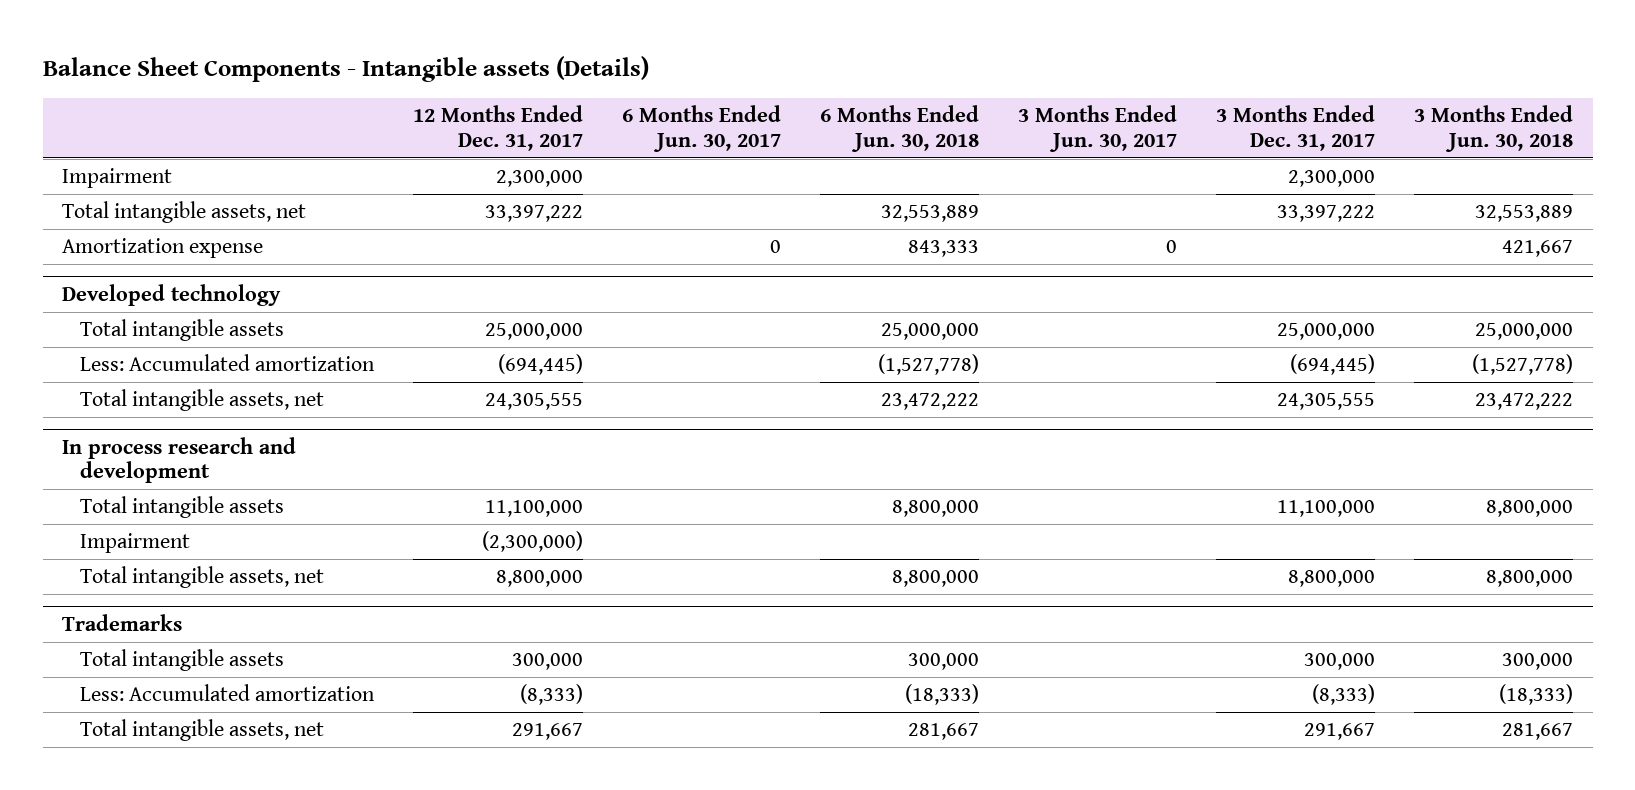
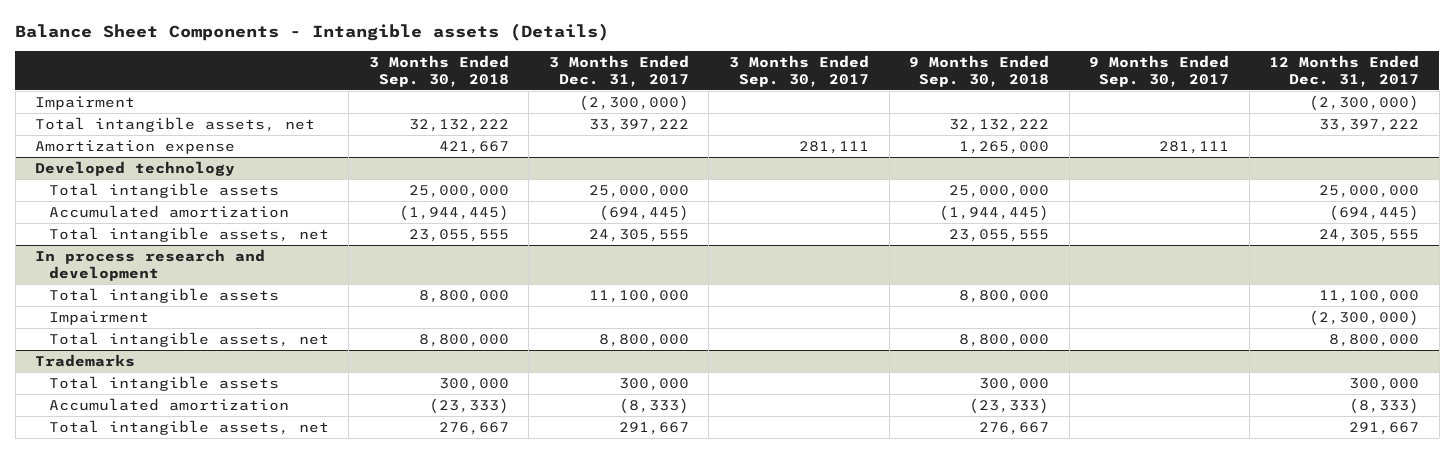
[622,104,782,152] 6 Months Ended Jun. 30, 2017 -> none
[820,104,980,152] 6 Months Ended Jun. 30, 2018 -> none
[1018,104,1178,152] 3 Months Ended Jun. 30, 2017 -> none
[1414,104,1574,152] 3 Months Ended Jun. 30, 2018 -> none
none -> [368,54,509,88] 3 Months Ended Sep. 30, 2018
none -> [729,54,870,88] 3 Months Ended Sep. 30, 2017
none -> [909,54,1050,88] 9 Months Ended Sep. 30, 2018
none -> [1089,54,1230,88] 9 Months Ended Sep. 30, 2017
[496,170,584,188] 2,300,000 -> [1309,94,1420,111] (2,300,000)
[1288,170,1376,188] 2,300,000 -> [578,94,689,111] (2,300,000)
[80,354,376,372] Less: Accumulated amortization -> [48,204,289,218] Accumulated amortization
[80,684,376,702] Less: Accumulated amortization -> [48,397,289,411] Accumulated amortization

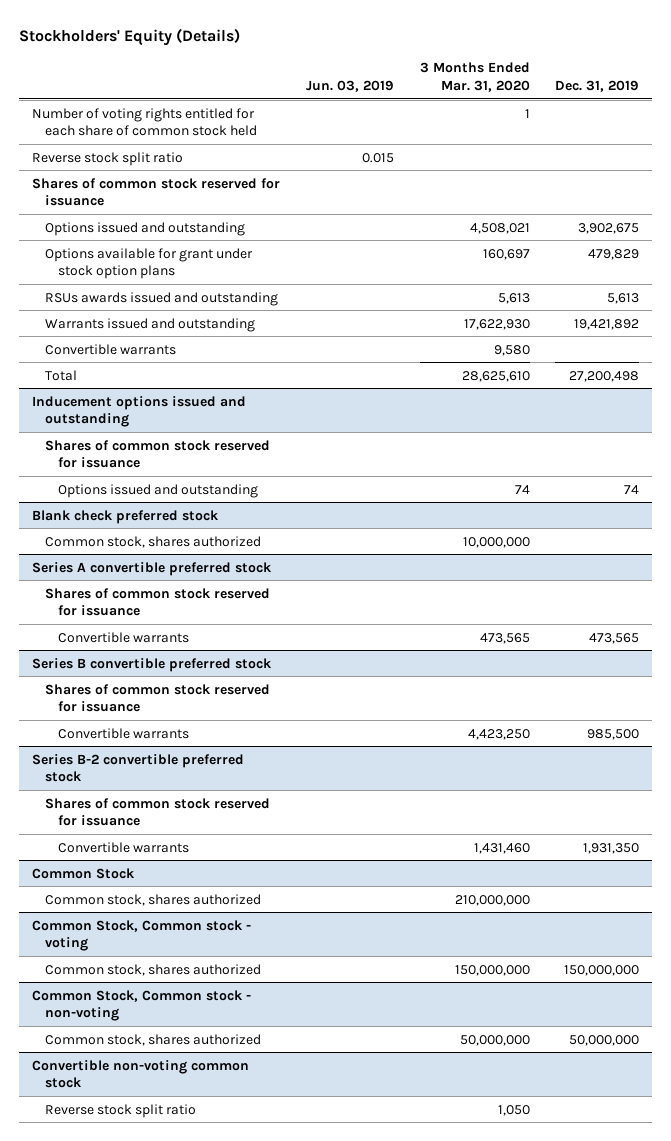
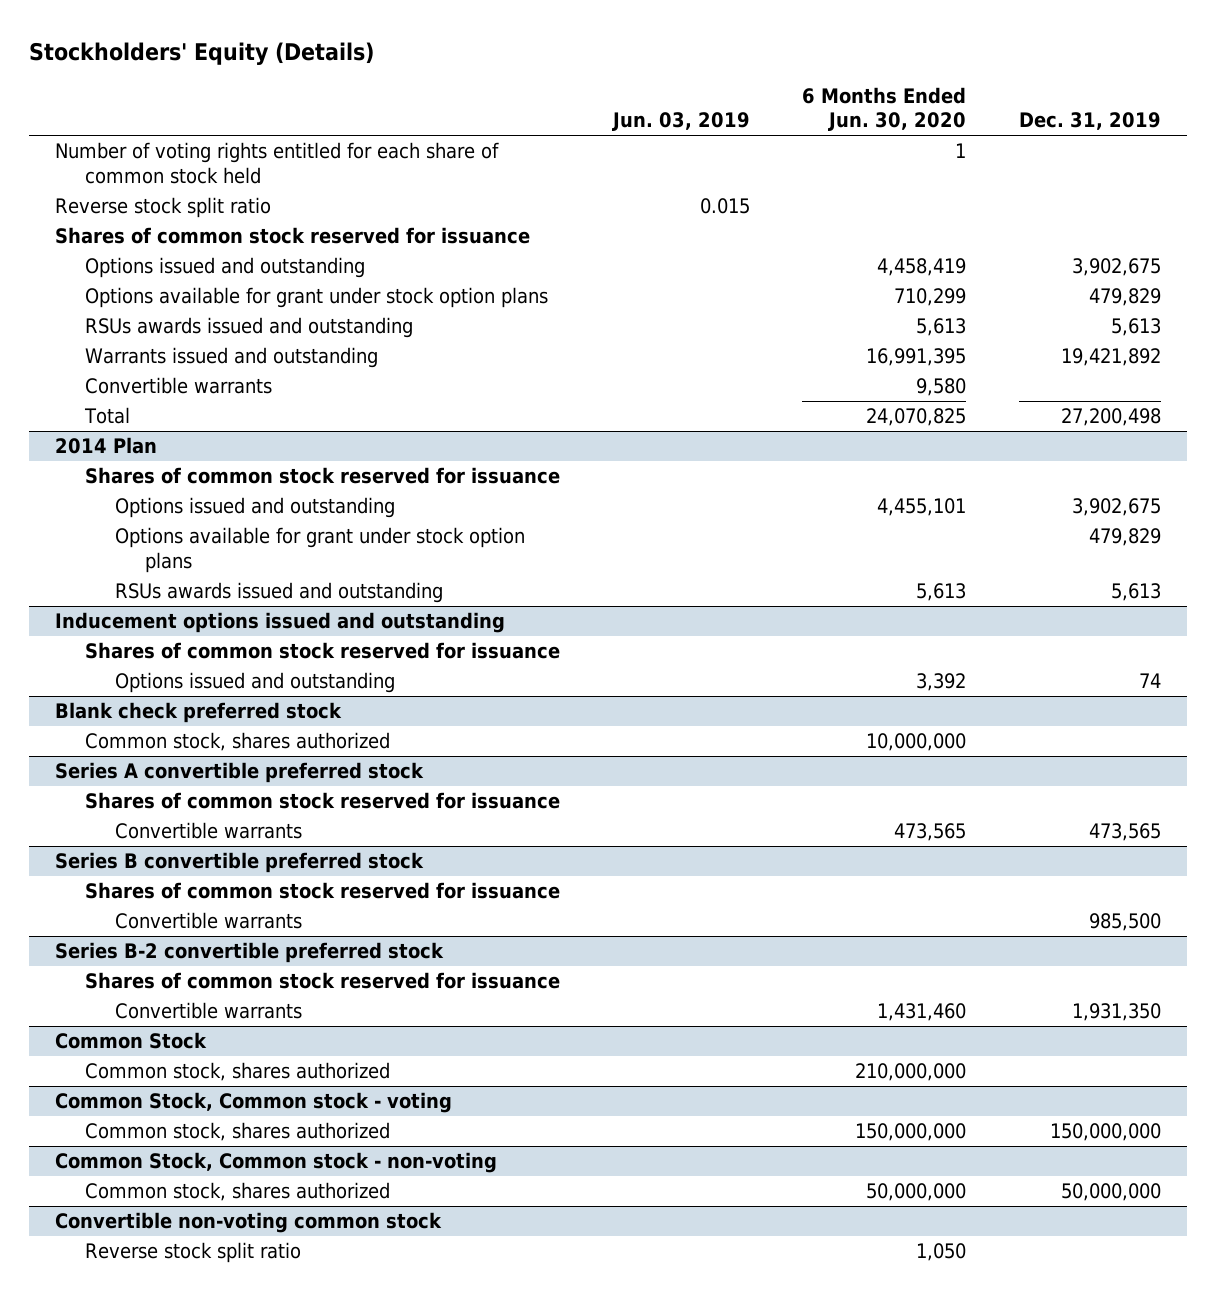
[419,62,530,92] 3 Months Ended Mar. 31, 2020 -> none
none -> [802,86,967,132] 6 Months Ended Jun. 30, 2020
none -> [55,437,158,455] 2014 Plan
none -> [85,467,561,485] Shares of common stock reserved for issuance
none -> [115,497,396,519] Options issued and outstanding
none -> [115,527,526,574] Options available for grant under stock option plans
none -> [115,582,444,604] RSUs awards issued and outstanding

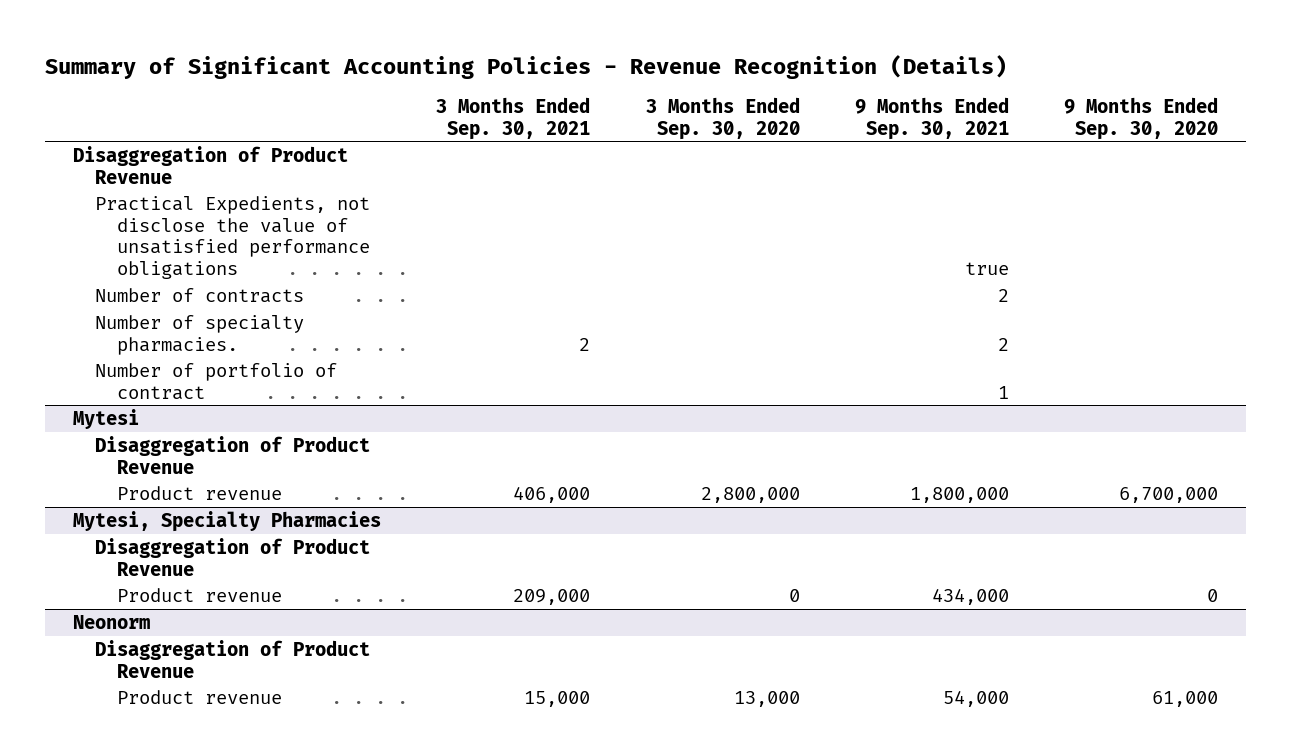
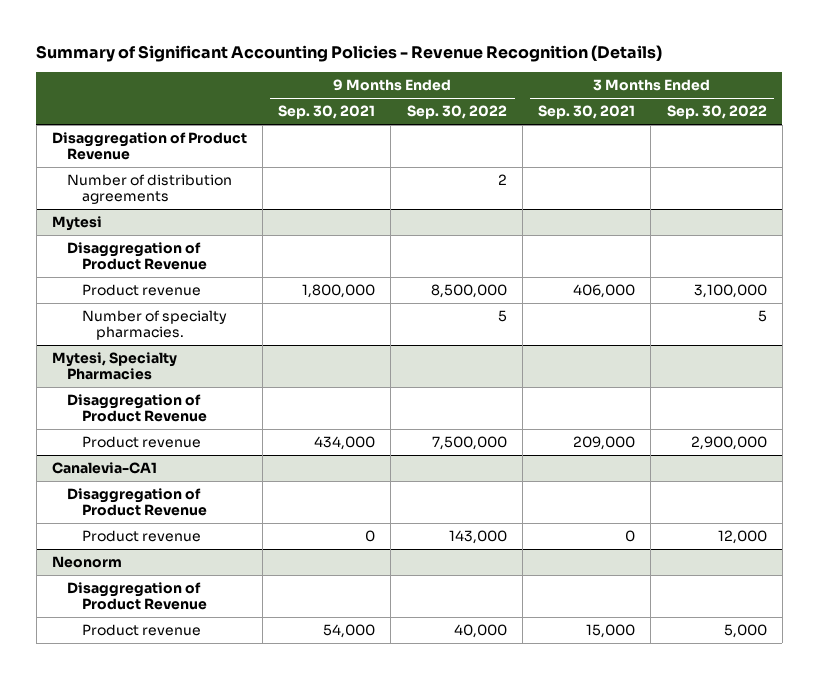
[645,96,800,140] 3 Months Ended Sep. 30, 2020 -> none
[1064,96,1219,140] 9 Months Ended Sep. 30, 2020 -> none
none -> [406,105,507,120] Sep. 30, 2022
none -> [666,105,767,120] Sep. 30, 2022
[95,195,371,280] Practical Expedients, not disclose the value of unsatisfied performance obligations -> none
[95,287,305,303] Number of contracts -> none
[95,314,305,355] Number of specialty pharmacies. -> none
[95,362,338,400] Number of portfolio of contract -> none
none -> [66,174,232,205] Number of distribution agreements
none -> [81,310,227,341] Number of specialty pharmacies.
none -> [51,462,157,475] Canalevia-CA1
none -> [66,488,207,517] Disaggregation of Product Revenue
none -> [81,530,201,543] Product revenue

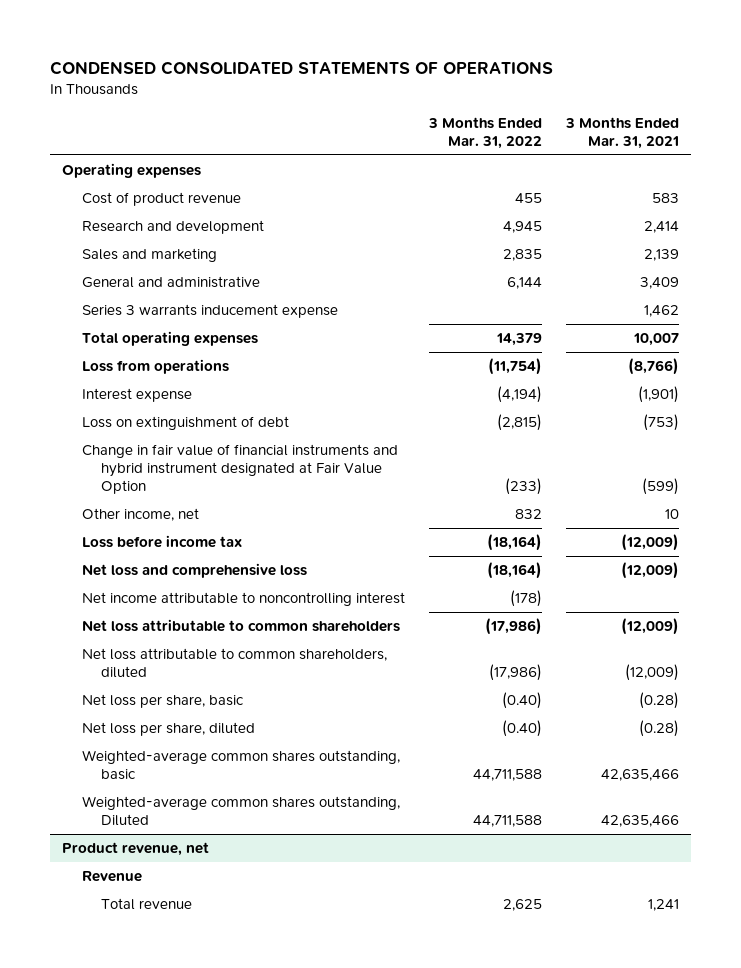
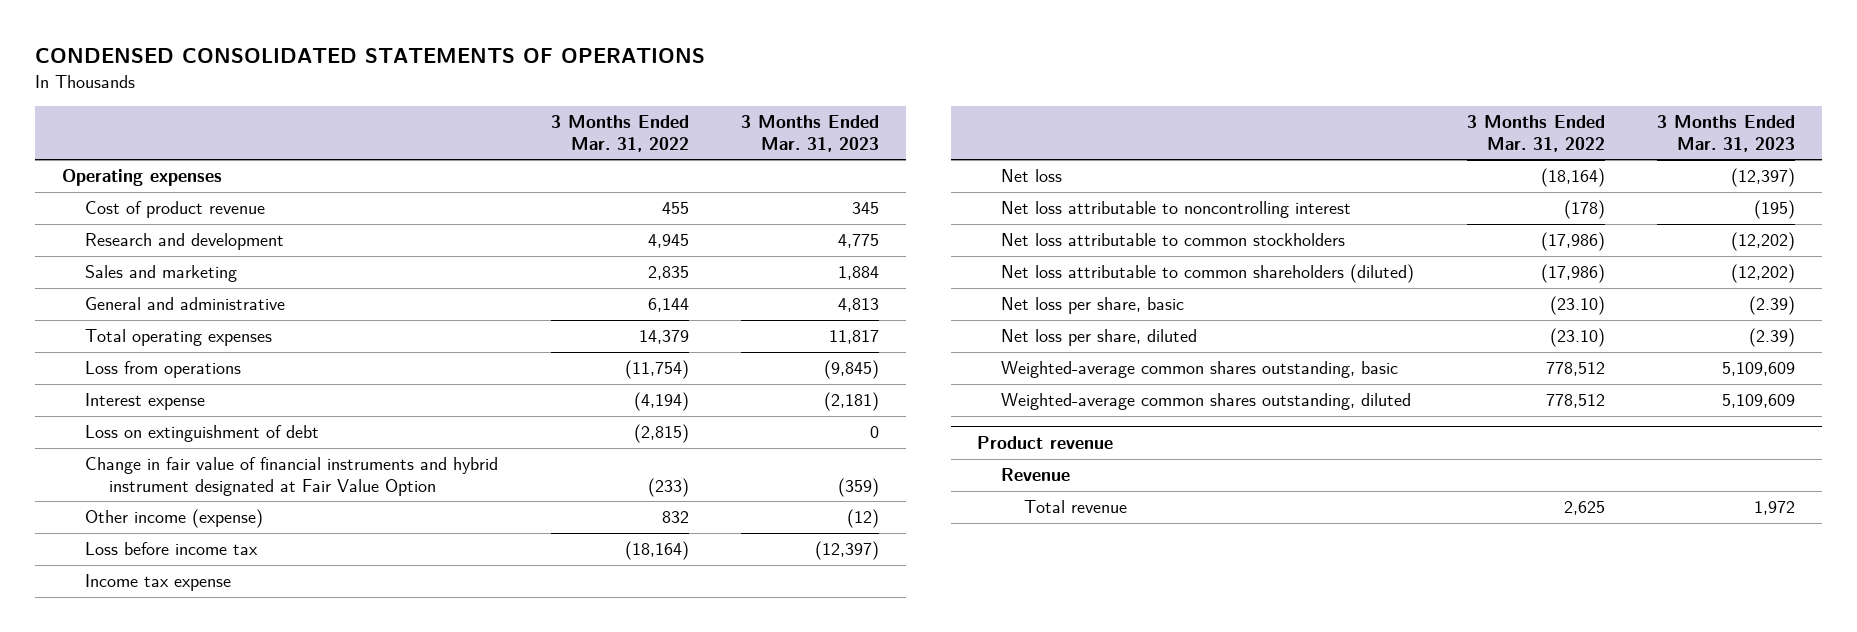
[565,117,680,149] 3 Months Ended Mar. 31, 2021 -> none
none -> [741,115,880,152] 3 Months Ended Mar. 31, 2023
[81,304,338,319] Series 3 warrants inducement expense -> none
[81,508,199,522] Other income, net -> [85,509,264,529] Other income (expense)
none -> [85,574,232,592] Income tax expense
[81,563,307,579] Net loss and comprehensive loss -> [1000,169,1062,183] Net loss
[81,592,405,607] Net income attributable to noncontrolling interest -> [1000,201,1351,219] Net loss attributable to noncontrolling interest
[81,619,400,633] Net loss attributable to common shareholders -> [1000,233,1345,247] Net loss attributable to common stockholders
[81,648,387,679] Net loss attributable to common shareholders, diluted -> [1000,264,1414,284] Net loss attributable to common shareholders (diluted)
[501,692,542,710] (0.40) -> [1549,296,1605,316] (23.10)
[501,720,542,738] (0.40) -> [1549,328,1605,348] (23.10)
[472,769,542,782] 44,711,588 -> [1545,362,1605,377] 778,512
[81,796,400,827] Weighted-average common shares outstanding, Diluted -> [1000,393,1411,411] Weighted-average common shares outstanding, diluted
[472,815,542,828] 44,711,588 -> [1545,394,1605,409] 778,512
[62,842,210,857] Product revenue, net -> [977,436,1114,450] Product revenue

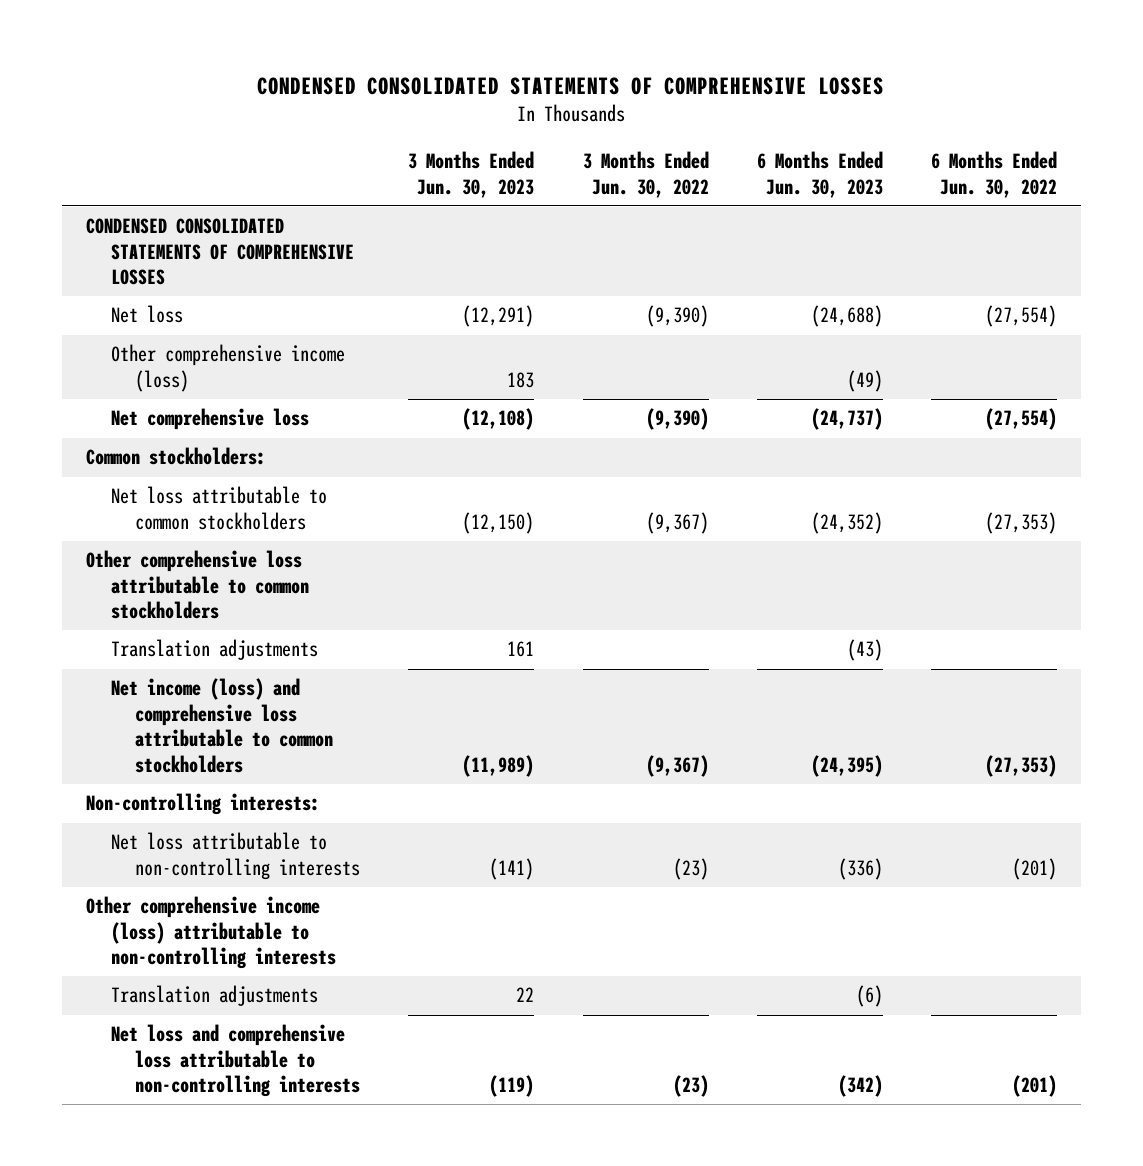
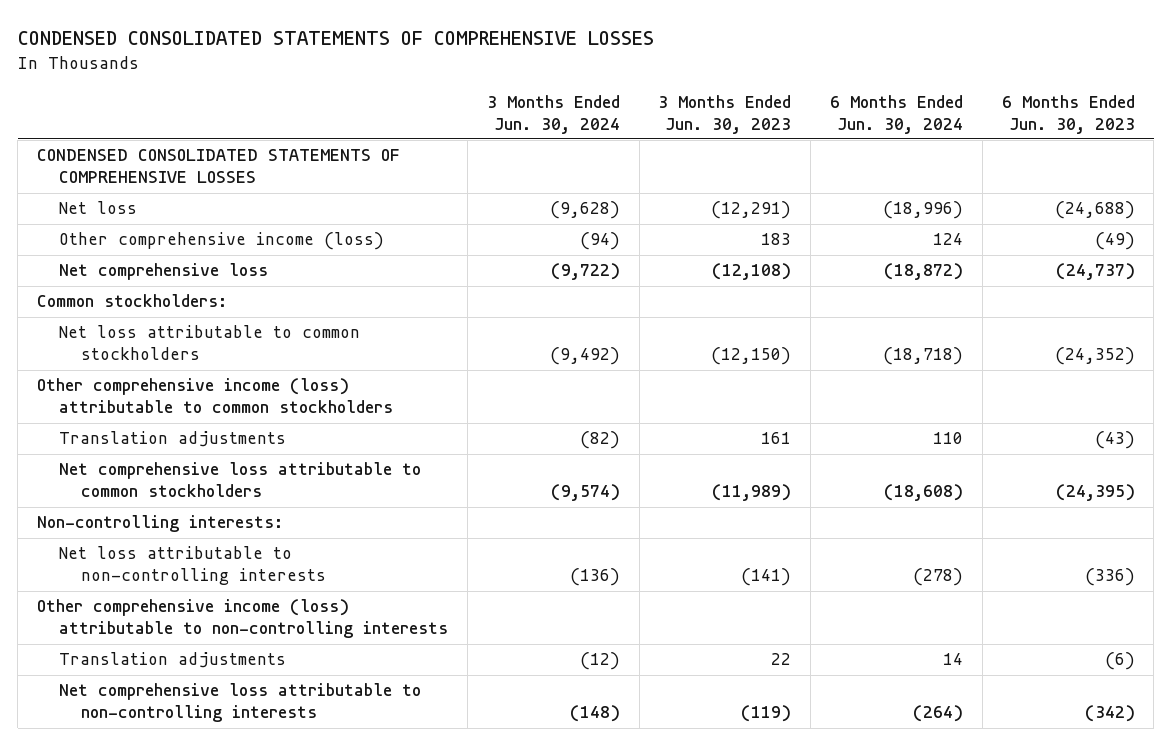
[582,151,709,198] 3 Months Ended Jun. 30, 2022 -> none
[930,151,1057,198] 6 Months Ended Jun. 30, 2022 -> none
none -> [486,94,620,134] 3 Months Ended Jun. 30, 2024
none -> [830,94,964,134] 6 Months Ended Jun. 30, 2024
[85,550,309,620] Other comprehensive loss attributable to common stockholders -> [37,378,394,414] Other comprehensive income (loss) attributable to common stockholders
[110,678,334,773] Net income (loss) and comprehensive loss attributable to common stockholders -> [59,462,422,498] Net comprehensive loss attributable to common stockholders
[110,1024,361,1098] Net loss and comprehensive loss attributable to non-controlling interests -> [59,683,422,723] Net comprehensive loss attributable to non-controlling interests

